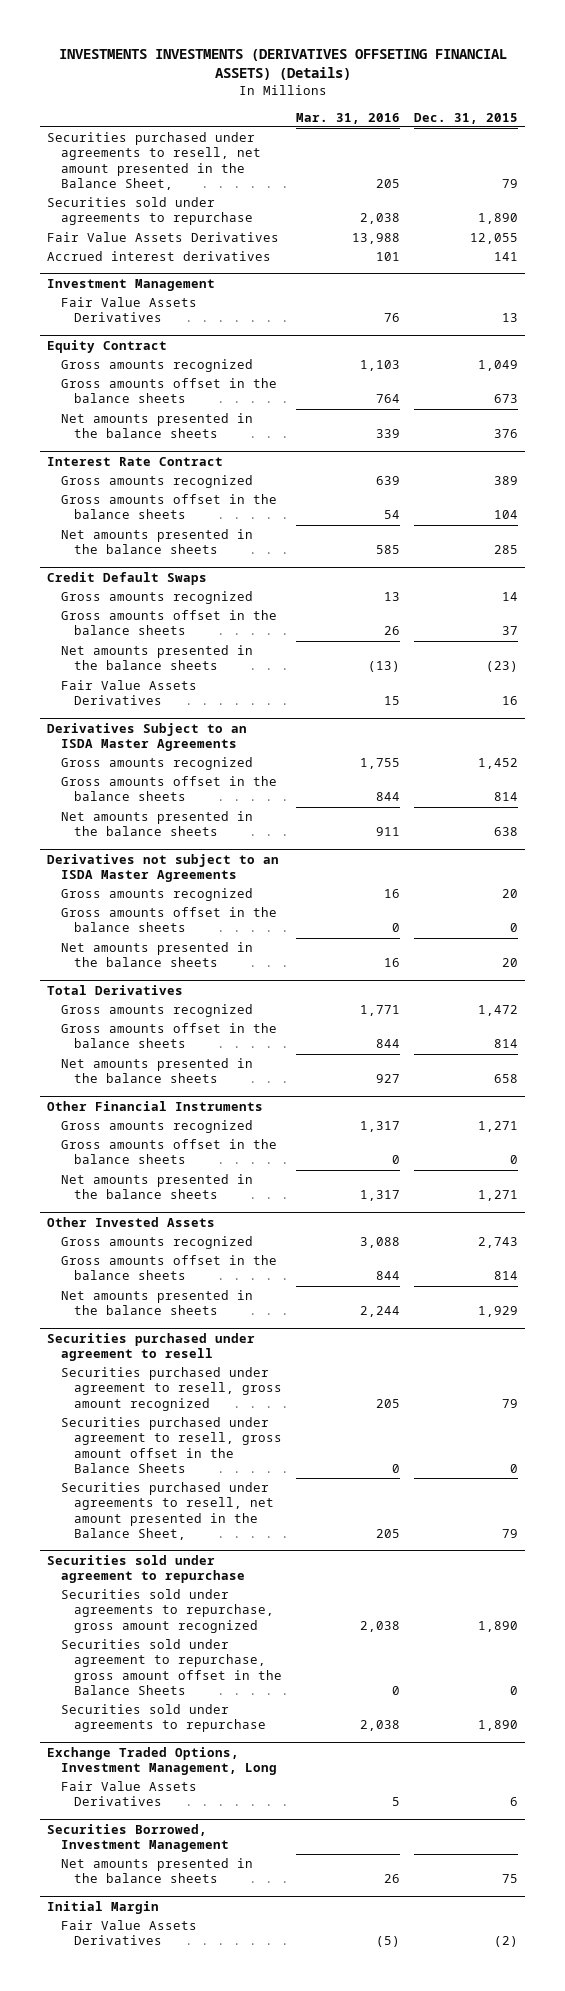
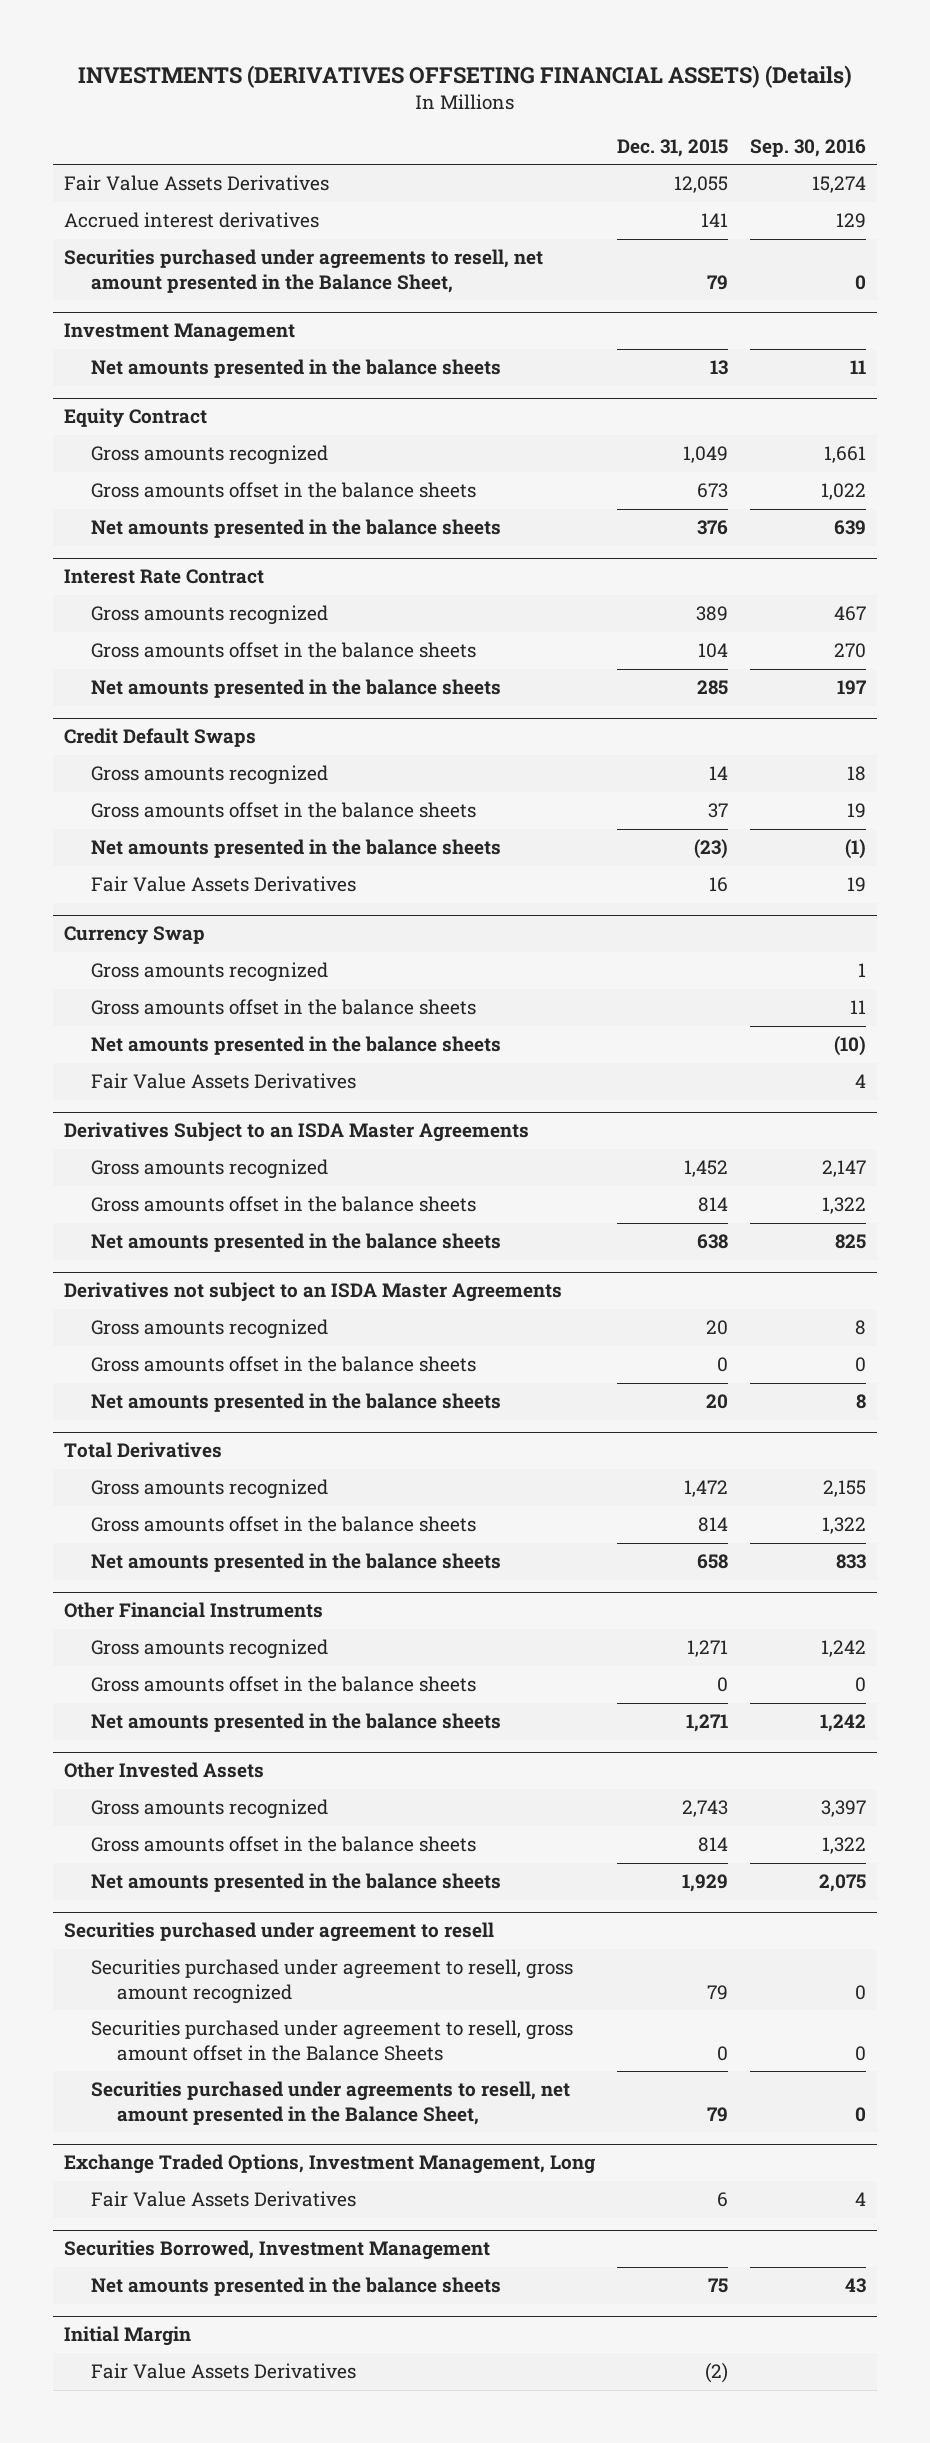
[58,49,507,81] INVESTMENTS INVESTMENTS (DERIVATIVES OFFSETING FINANCIAL ASSETS) (Details) -> [78,64,853,88] INVESTMENTS (DERIVATIVES OFFSETING FINANCIAL ASSETS) (Details)
[296,112,401,124] Mar. 31, 2016 -> none
none -> [750,138,867,157] Sep. 30, 2016
[47,197,253,226] Securities sold under agreements to repurchase -> none
[47,132,261,190] Securities purchased under agreements to resell, net amount presented in the Balance Sheet, -> [63,249,543,293] Securities purchased under agreements to resell, net amount presented in the Balance Sheet,
[60,297,197,323] Fair Value Assets Derivatives -> none
none -> [90,359,501,379] Net amounts presented in the balance sheets
none -> [63,926,205,946] Currency Swap
none -> [90,962,328,983] Gross amounts recognized
none -> [90,999,476,1016] Gross amounts offset in the balance sheets
none -> [90,1036,501,1056] Net amounts presented in the balance sheets
none -> [90,1073,356,1090] Fair Value Assets Derivatives
[47,1554,245,1584] Securities sold under agreement to repurchase -> none
[60,1589,275,1633] Securities sold under agreements to repurchase, gross amount recognized -> none
[60,1639,283,1695] Securities sold under agreement to repurchase, gross amount offset in the Balance Sheets -> none
[60,1704,267,1733] Securities sold under agreements to repurchase -> none

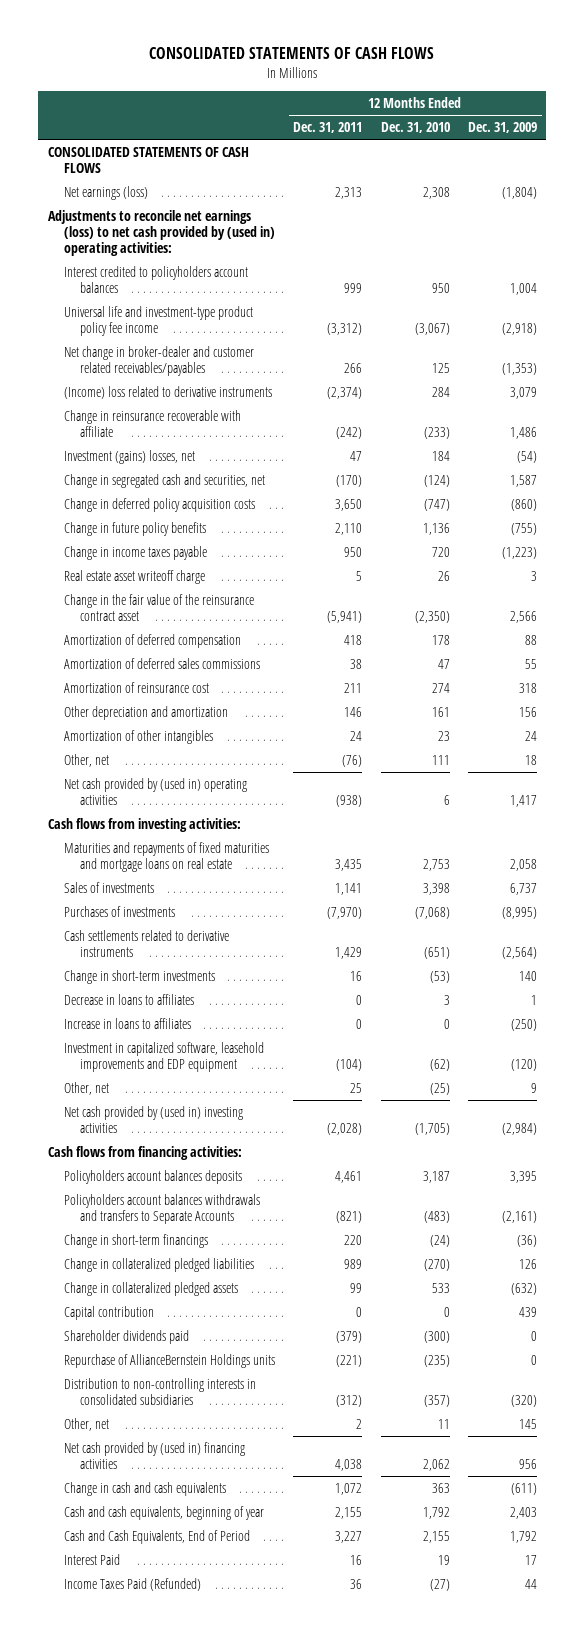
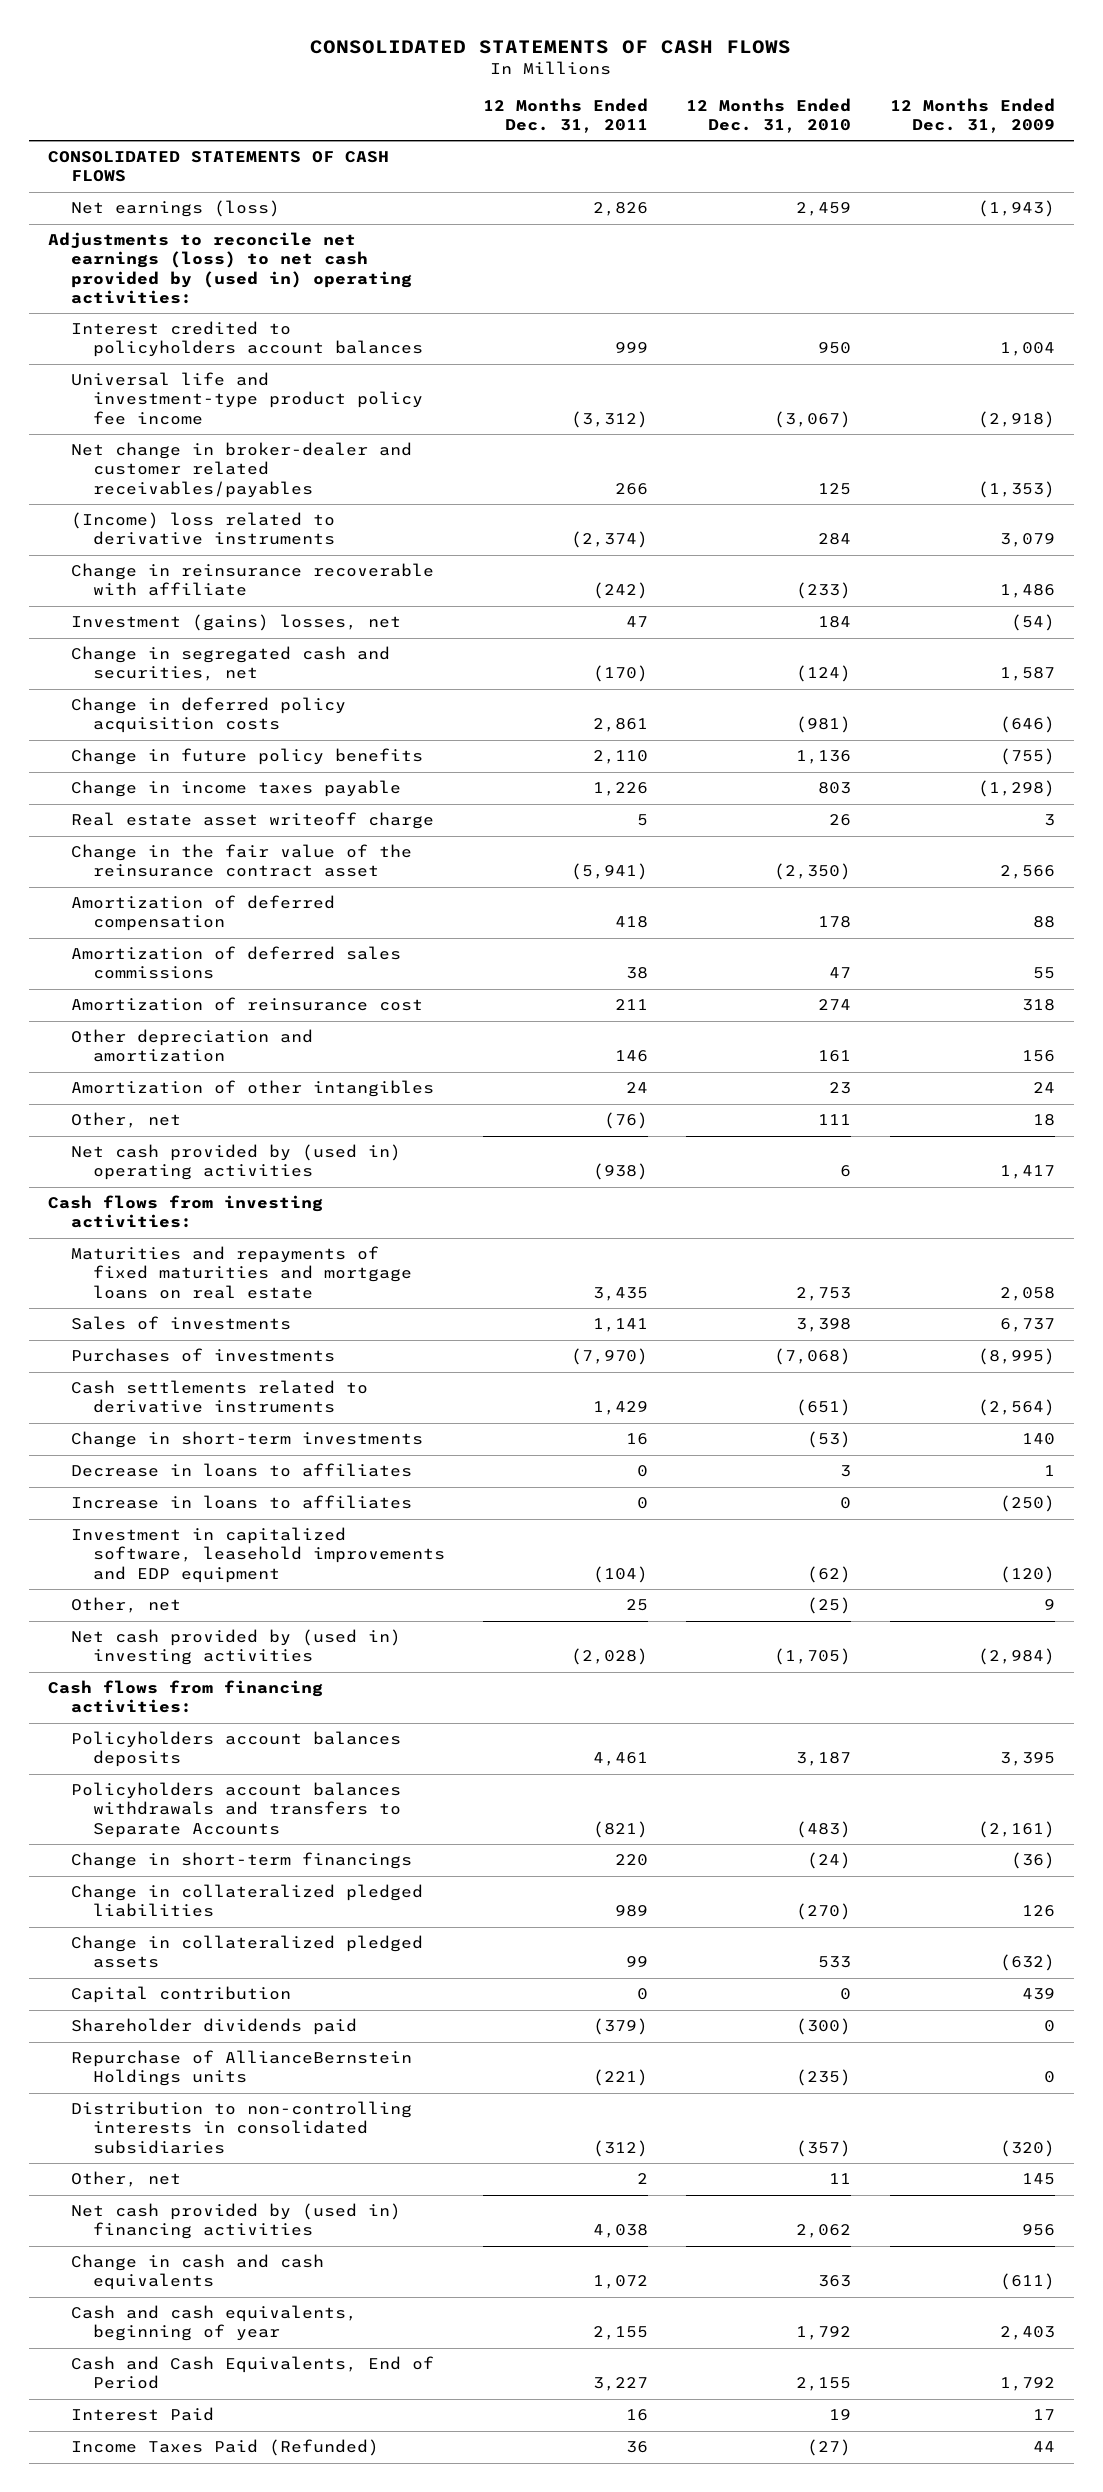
[335,186,363,199] 2,313 -> [593,202,649,217] 2,826
[422,186,450,199] 2,308 -> [796,202,852,217] 2,459
[502,186,538,199] (1,804) -> [977,200,1055,218] (1,943)
[335,498,363,511] 3,650 -> [593,718,649,733] 2,861
[423,498,450,511] (747) -> [796,716,852,734] (981)
[511,498,538,511] (860) -> [999,716,1055,734] (646)
[344,546,363,557] 950 -> [593,782,649,797] 1,226
[431,546,450,557] 720 -> [818,782,852,795] 803
[502,546,538,559] (1,223) -> [977,780,1055,798] (1,298)

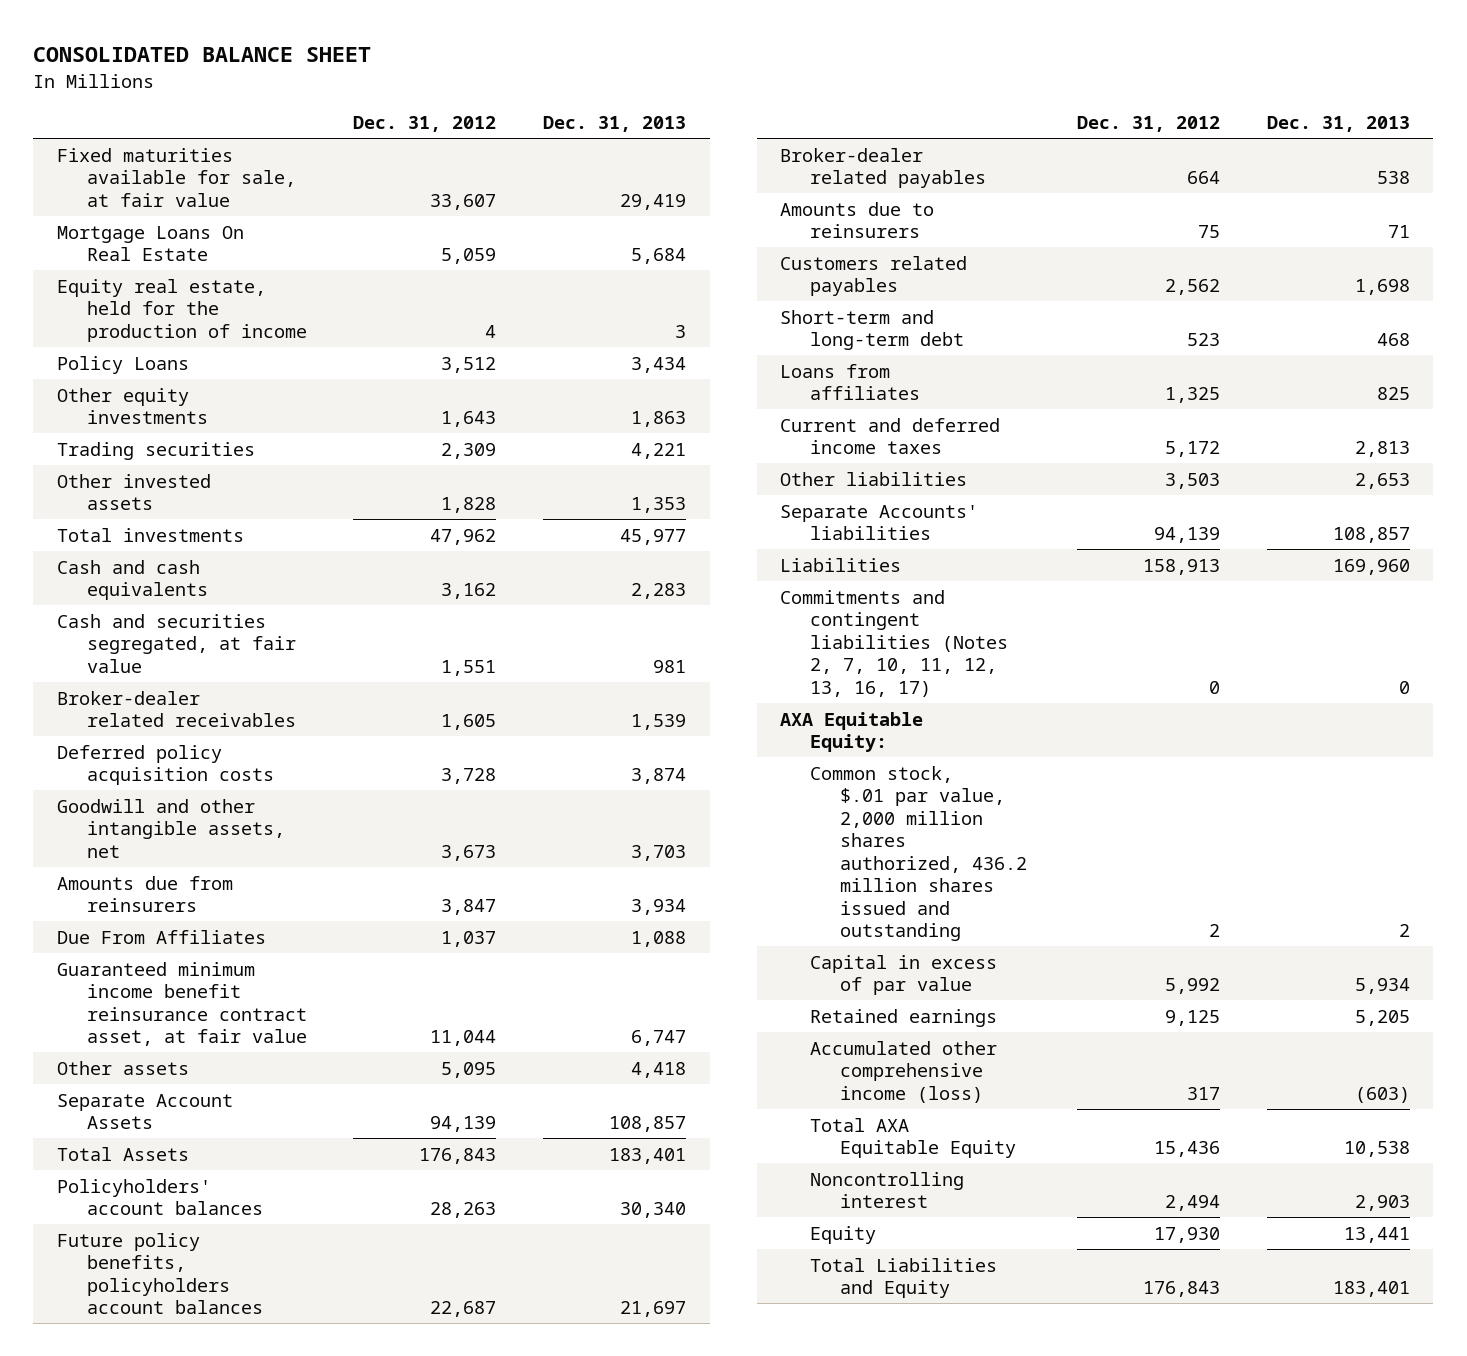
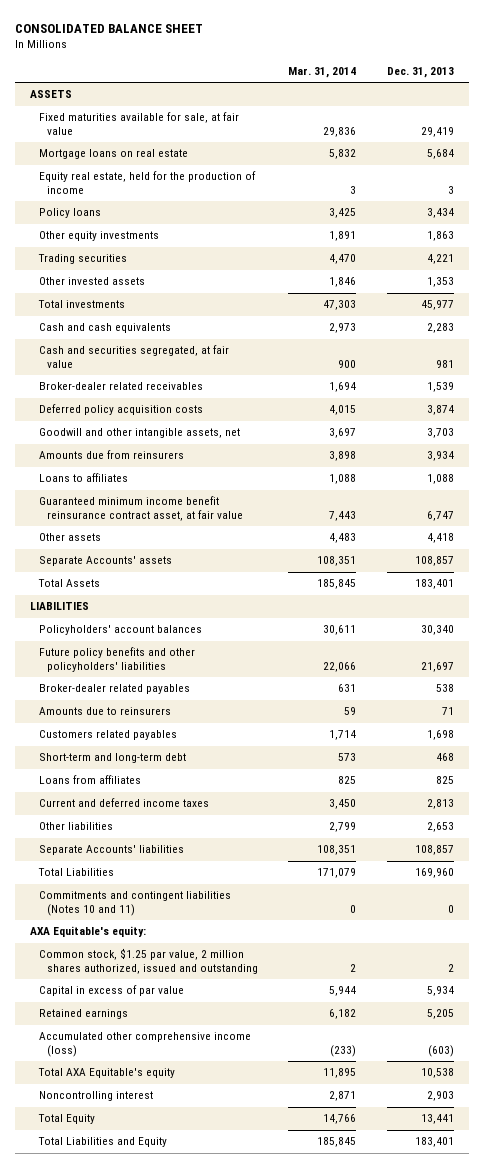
[353,116,497,133] Dec. 31, 2012 -> none
none -> [288,67,357,79] Mar. 31, 2014
none -> [30,90,73,99] ASSETS
[56,225,244,262] Mortgage Loans On Real Estate -> [38,149,188,160] Mortgage loans on real estate
[56,355,189,374] Policy Loans -> [38,208,101,219] Policy loans
[56,929,266,944] Due From Affiliates -> [38,473,128,483] Loans to affiliates
[56,1093,233,1130] Separate Account Assets -> [38,556,172,567] Separate Accounts' assets
none -> [30,602,90,611] LIABILITIES
[56,1232,263,1315] Future policy benefits, policyholders account balances -> [38,647,195,673] Future policy benefits and other policyholders' liabilities
[780,557,902,572] Liabilities -> [37,868,114,877] Total Liabilities
[780,589,1009,697] Commitments and contingent liabilities (Notes 2, 7, 10, 11, 12, 13, 16, 17) -> [38,891,231,917] Commitments and contingent liabilities (Notes 10 and 11)
[780,711,924,753] AXA Equitable Equity: -> [30,926,147,938] AXA Equitable's equity:
[810,765,1027,942] Common stock, $.01 par value, 2,000 million shares authorized, 436.2 million shares issued and outstanding -> [38,948,259,975] Common stock, $1.25 par value, 2 million shares authorized, issued and outstanding
[810,1117,1016,1159] Total AXA Equitable Equity -> [37,1068,175,1079] Total AXA Equitable's equity
[810,1225,877,1244] Equity -> [37,1114,95,1125] Total Equity

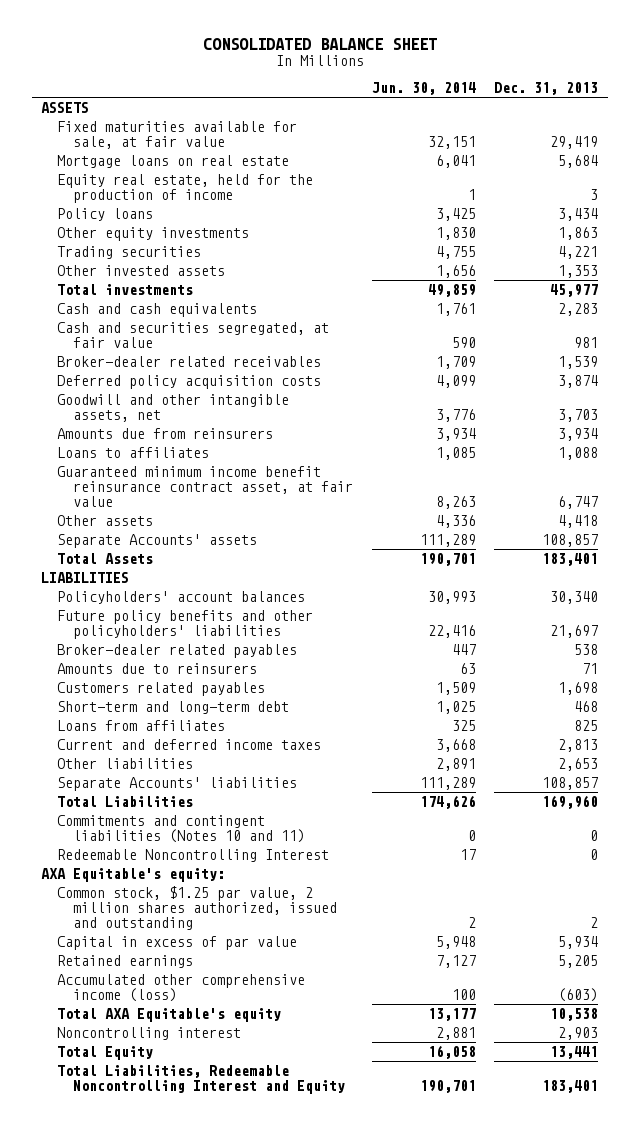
[288,67,357,79] Mar. 31, 2014 -> none
none -> [371,82,476,96] Jun. 30, 2014
none -> [57,848,330,862] Redeemable Noncontrolling Interest
[37,1137,167,1148] Total Liabilities and Equity -> [57,1064,346,1095] Total Liabilities, Redeemable Noncontrolling Interest and Equity

